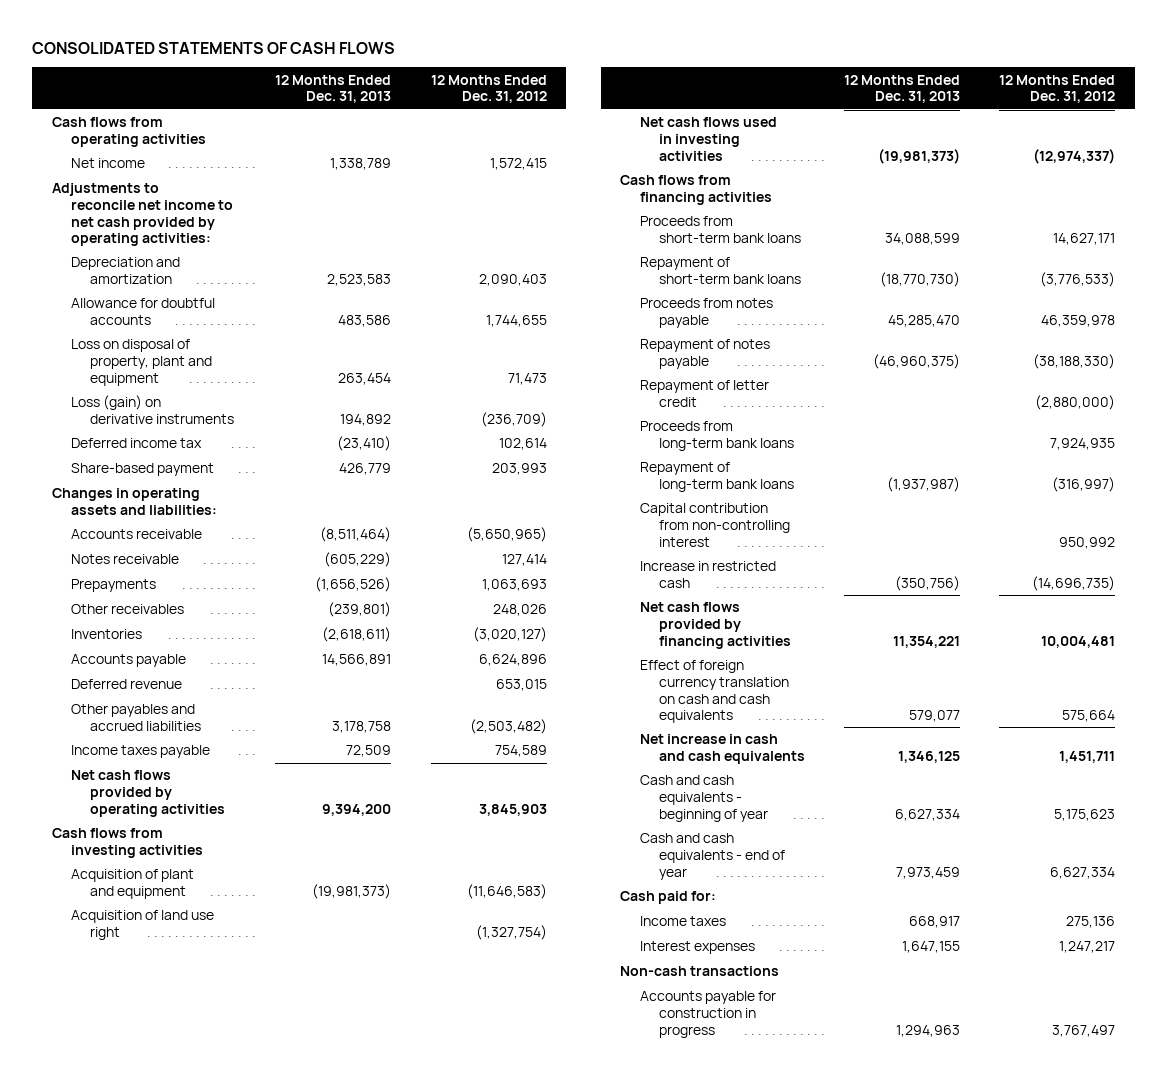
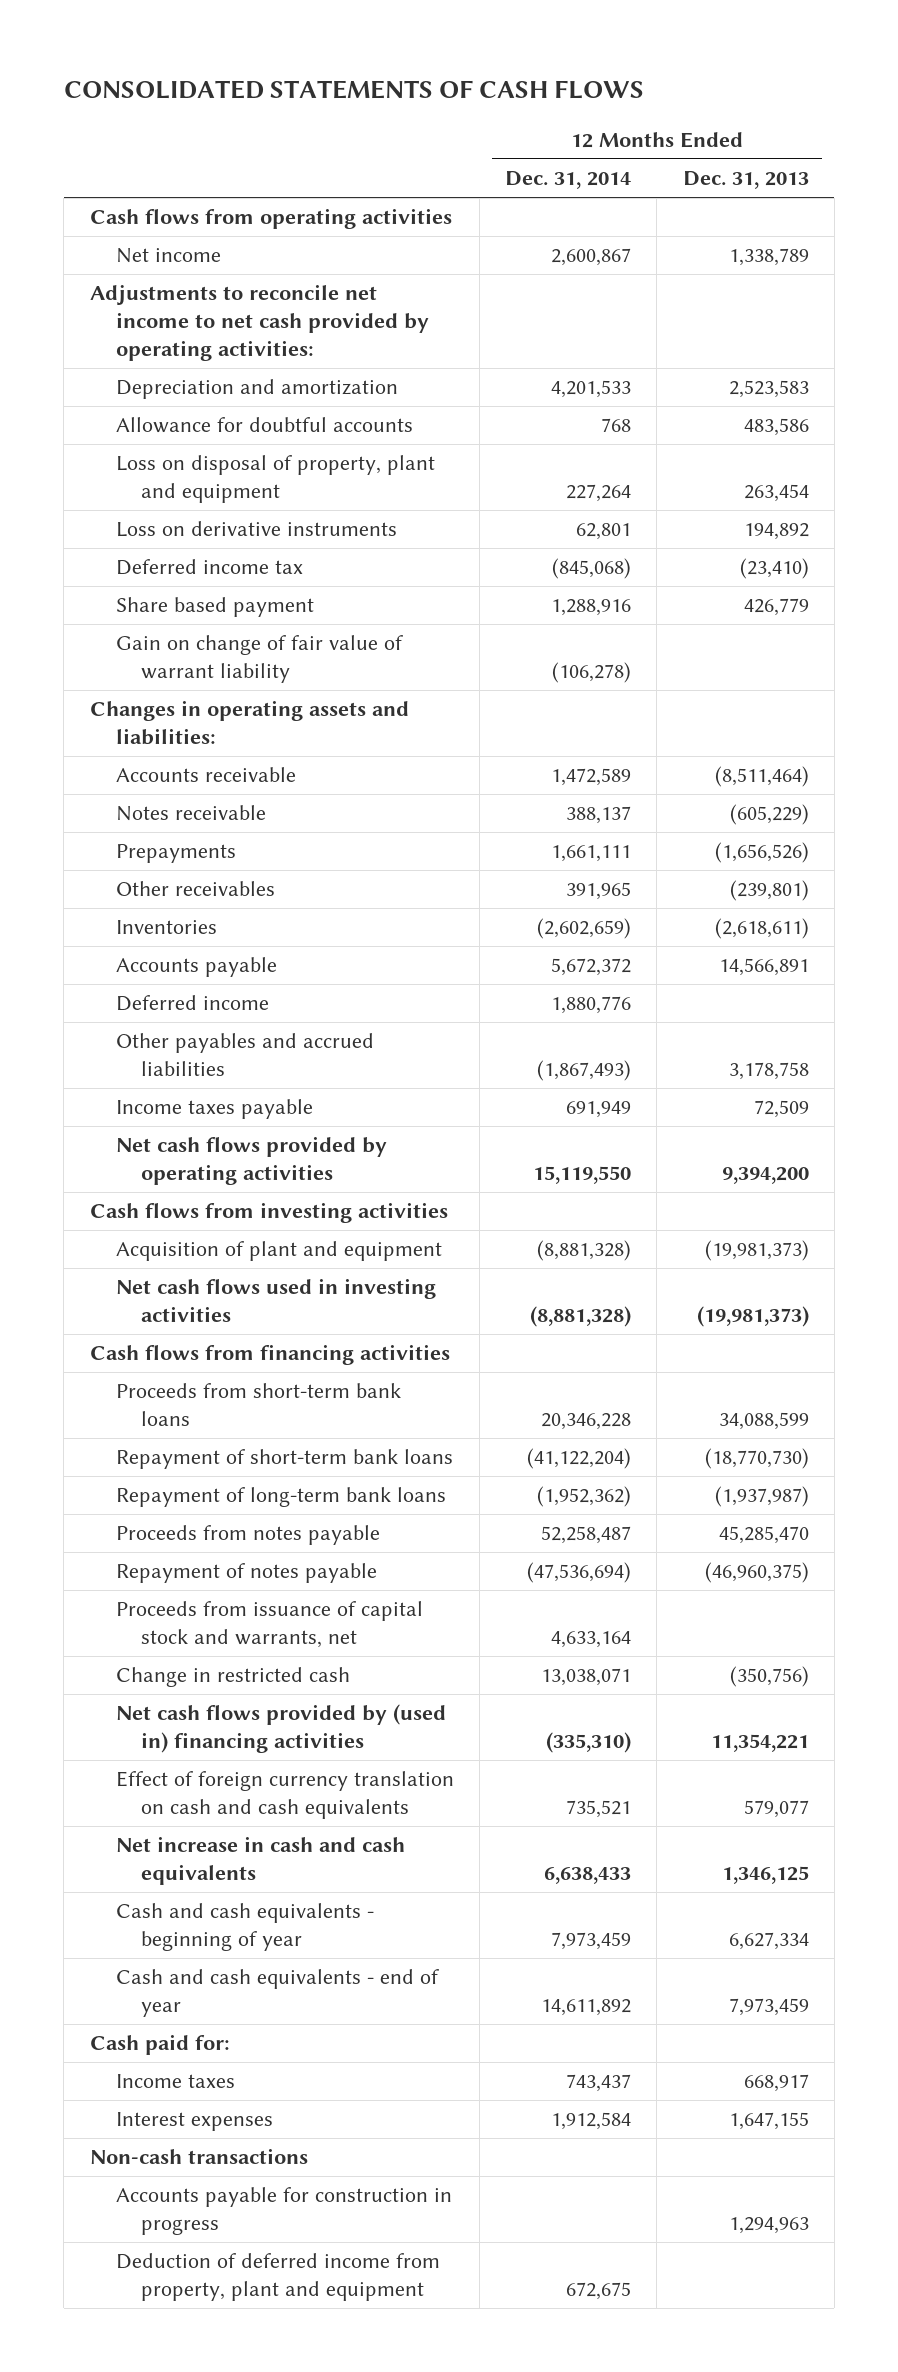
[430,74,547,104] 12 Months Ended Dec. 31, 2012 -> none
none -> [505,171,632,190] Dec. 31, 2014
[70,395,235,424] Loss (gain) on derivative instruments -> [115,521,397,538] Loss on derivative instruments
[70,463,214,477] Share-based payment -> [115,597,314,618] Share based payment
none -> [115,635,403,684] Gain on change of fair value of warrant liability
[70,679,182,690] Deferred revenue -> [115,995,269,1012] Deferred income
[70,910,214,940] Acquisition of land use right -> none
[639,462,795,492] Repayment of long-term bank loans -> [115,1487,446,1508] Repayment of long-term bank loans
[639,380,769,407] Repayment of letter credit -> none
[639,421,795,451] Proceeds from long-term bank loans -> none
[639,503,791,547] Capital contribution from non-controlling interest -> none
none -> [115,1601,423,1649] Proceeds from issuance of capital stock and warrants, net
[639,561,776,588] Increase in restricted cash -> [115,1667,350,1688] Change in restricted cash
[639,602,792,649] Net cash flows provided by financing activities -> [115,1704,446,1754] Net cash flows provided by (used in) financing activities
none -> [115,2253,440,2302] Deduction of deferred income from property, plant and equipment

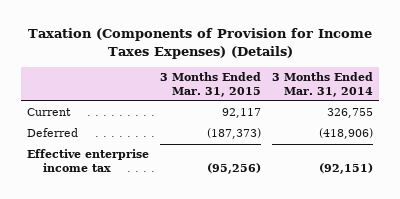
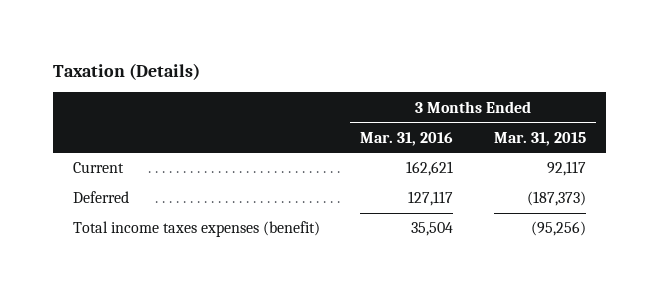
[28,28,373,59] Taxation (Components of Provision for Income Taxes Expenses) (Details) -> [53,63,201,81] Taxation (Details)
[272,72,374,97] 3 Months Ended Mar. 31, 2014 -> none
none -> [360,131,454,146] Mar. 31, 2016
[26,149,149,172] Effective enterprise income tax -> [73,221,321,238] Total income taxes expenses (benefit)

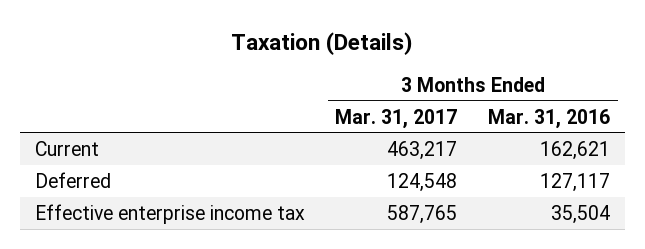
[493,131,586,146] Mar. 31, 2015 -> none
none -> [335,108,458,129] Mar. 31, 2017
[73,221,321,238] Total income taxes expenses (benefit) -> [34,203,305,224] Effective enterprise income tax

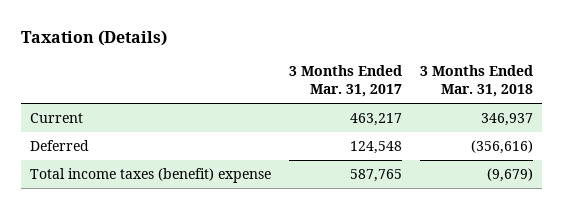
[488,108,611,129] Mar. 31, 2016 -> none
none -> [419,65,533,98] 3 Months Ended Mar. 31, 2018
[34,203,305,224] Effective enterprise income tax -> [30,168,272,184] Total income taxes (benefit) expense

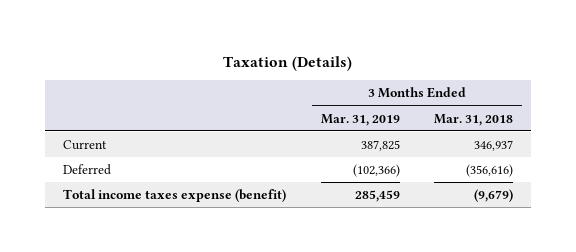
[289,65,403,98] 3 Months Ended Mar. 31, 2017 -> none
none -> [320,113,400,126] Mar. 31, 2019
[30,168,272,184] Total income taxes (benefit) expense -> [62,189,286,203] Total income taxes expense (benefit)

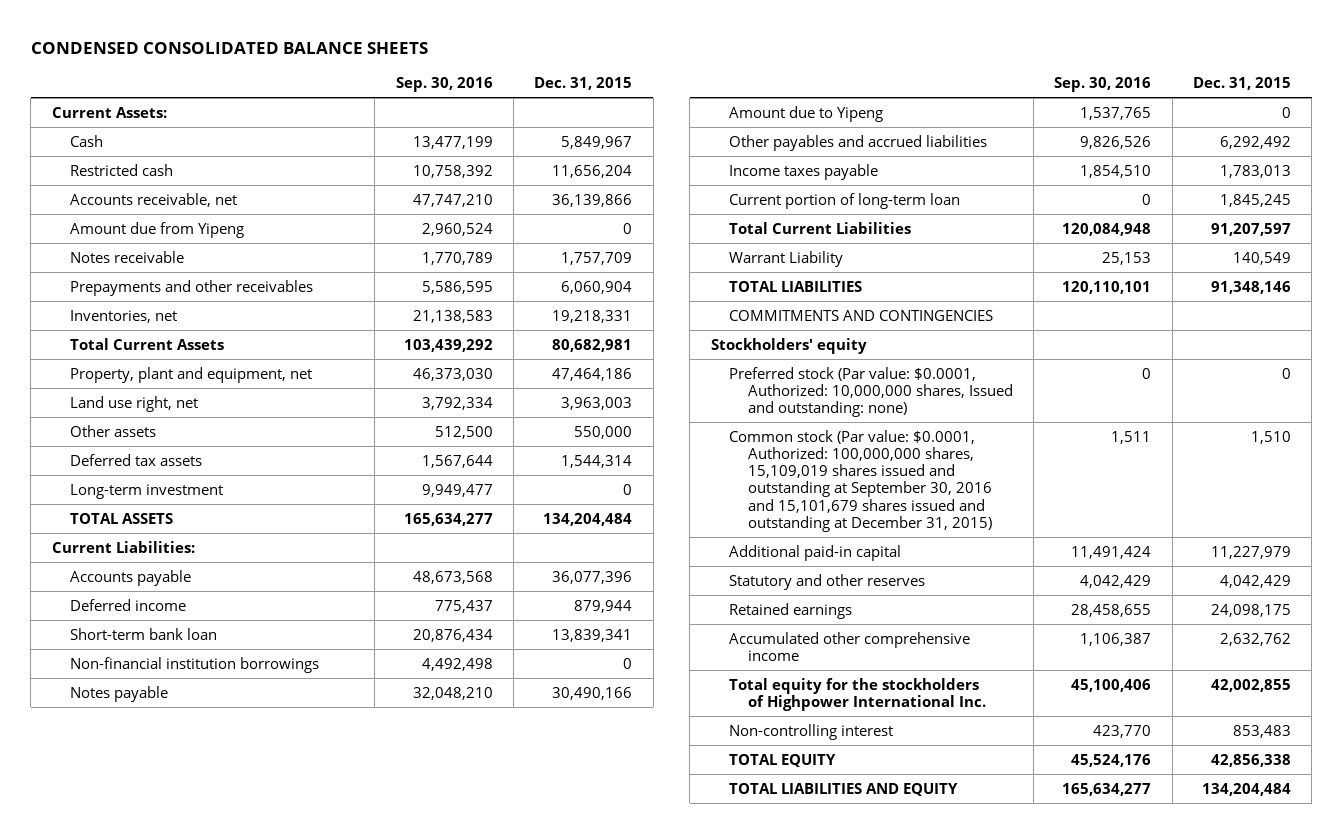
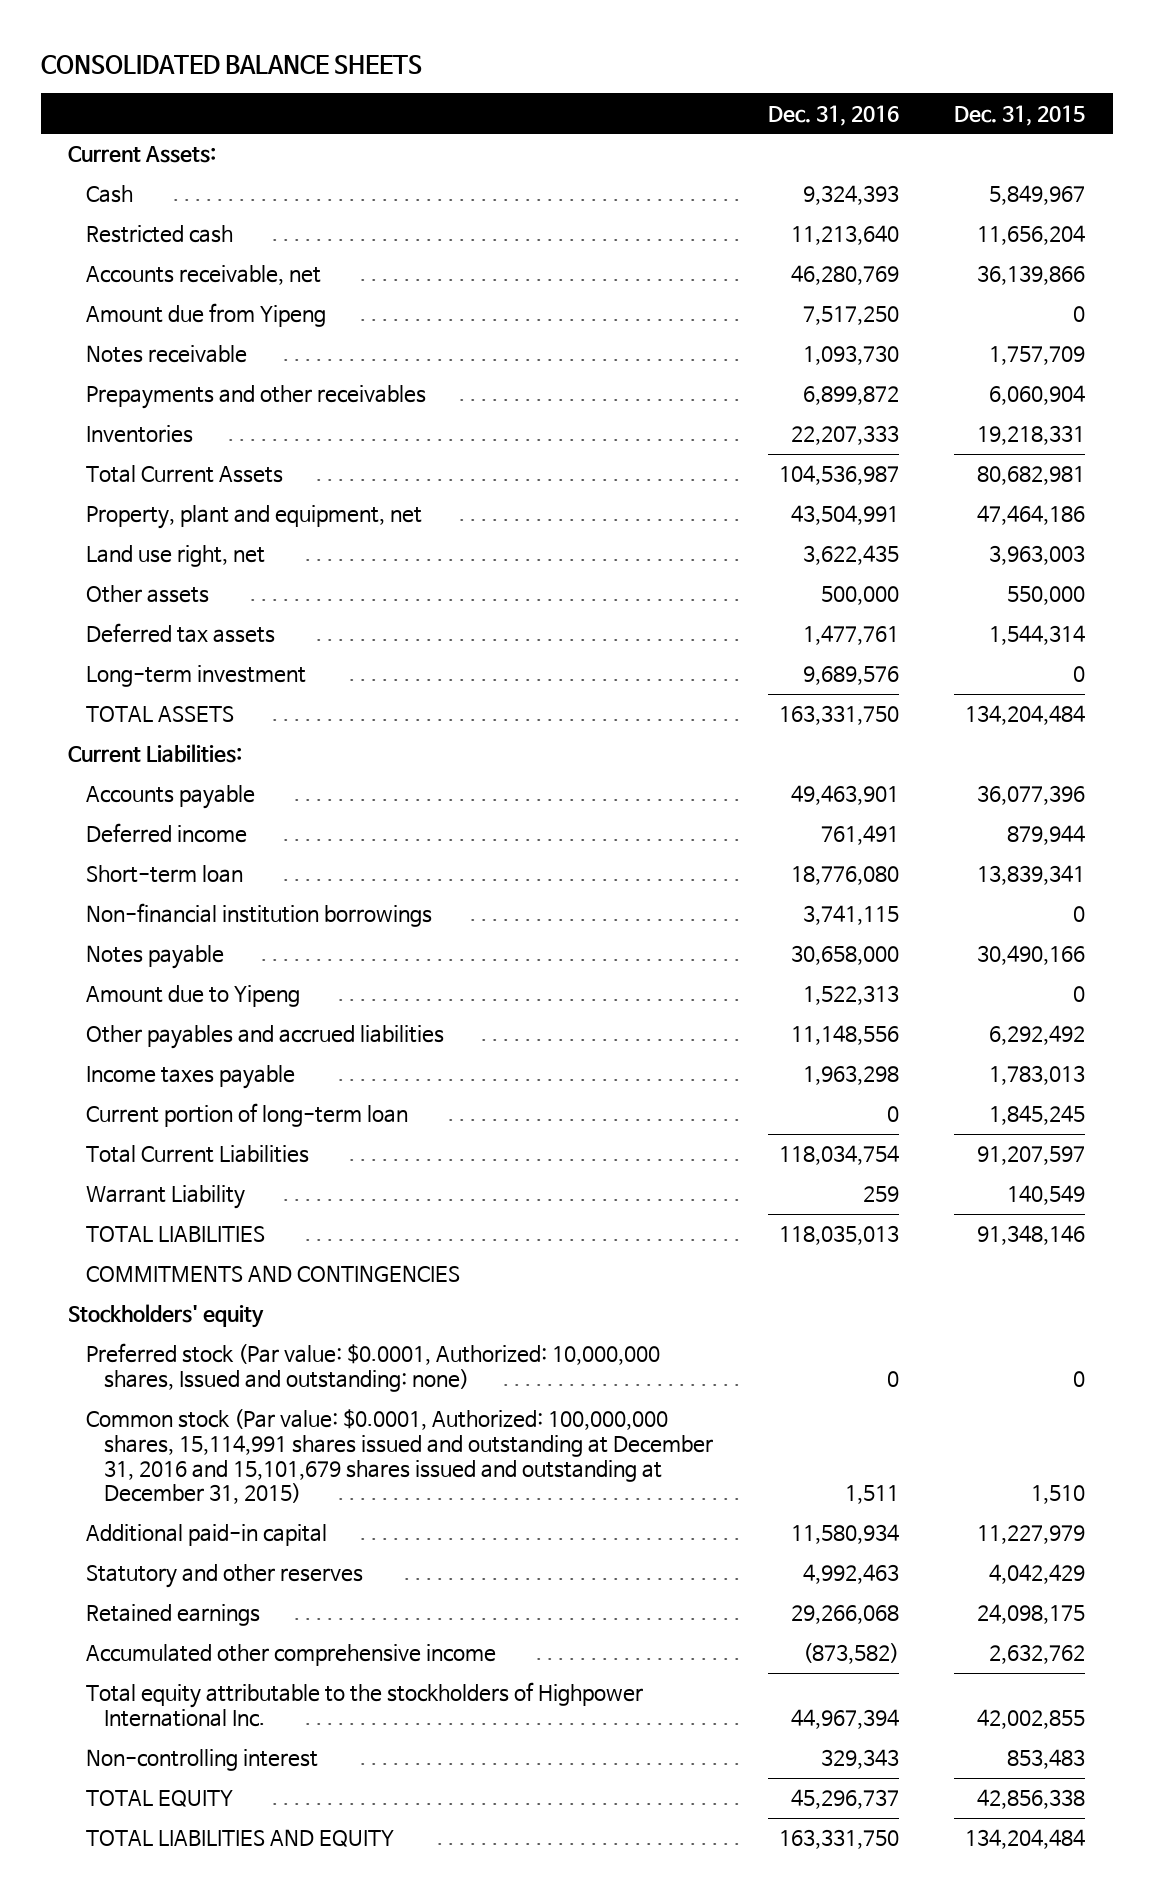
[30,41,428,54] CONDENSED CONSOLIDATED BALANCE SHEETS -> [40,54,422,74] CONSOLIDATED BALANCE SHEETS
[395,76,493,92] Sep. 30, 2016 -> none
none -> [768,104,900,126] Dec. 31, 2016
[70,309,178,323] Inventories, net -> [85,425,193,444] Inventories
[70,627,218,640] Short-term bank loan -> [85,865,243,884] Short-term loan
[729,429,992,532] Common stock (Par value: $0.0001, Authorized: 100,000,000 shares, 15,109,019 shares issued and outstanding at September 30, 2016 and 15,101,679 shares issued and outstanding at December 31, 2015) -> [85,1409,713,1505] Common stock (Par value: $0.0001, Authorized: 100,000,000 shares, 15,114,991 shares issued and outstanding at December 31, 2016 and 15,101,679 shares issued and outstanding at December 31, 2015)
[729,677,986,711] Total equity for the stockholders of Highpower International Inc. -> [85,1682,643,1727] Total equity attributable to the stockholders of Highpower International Inc.

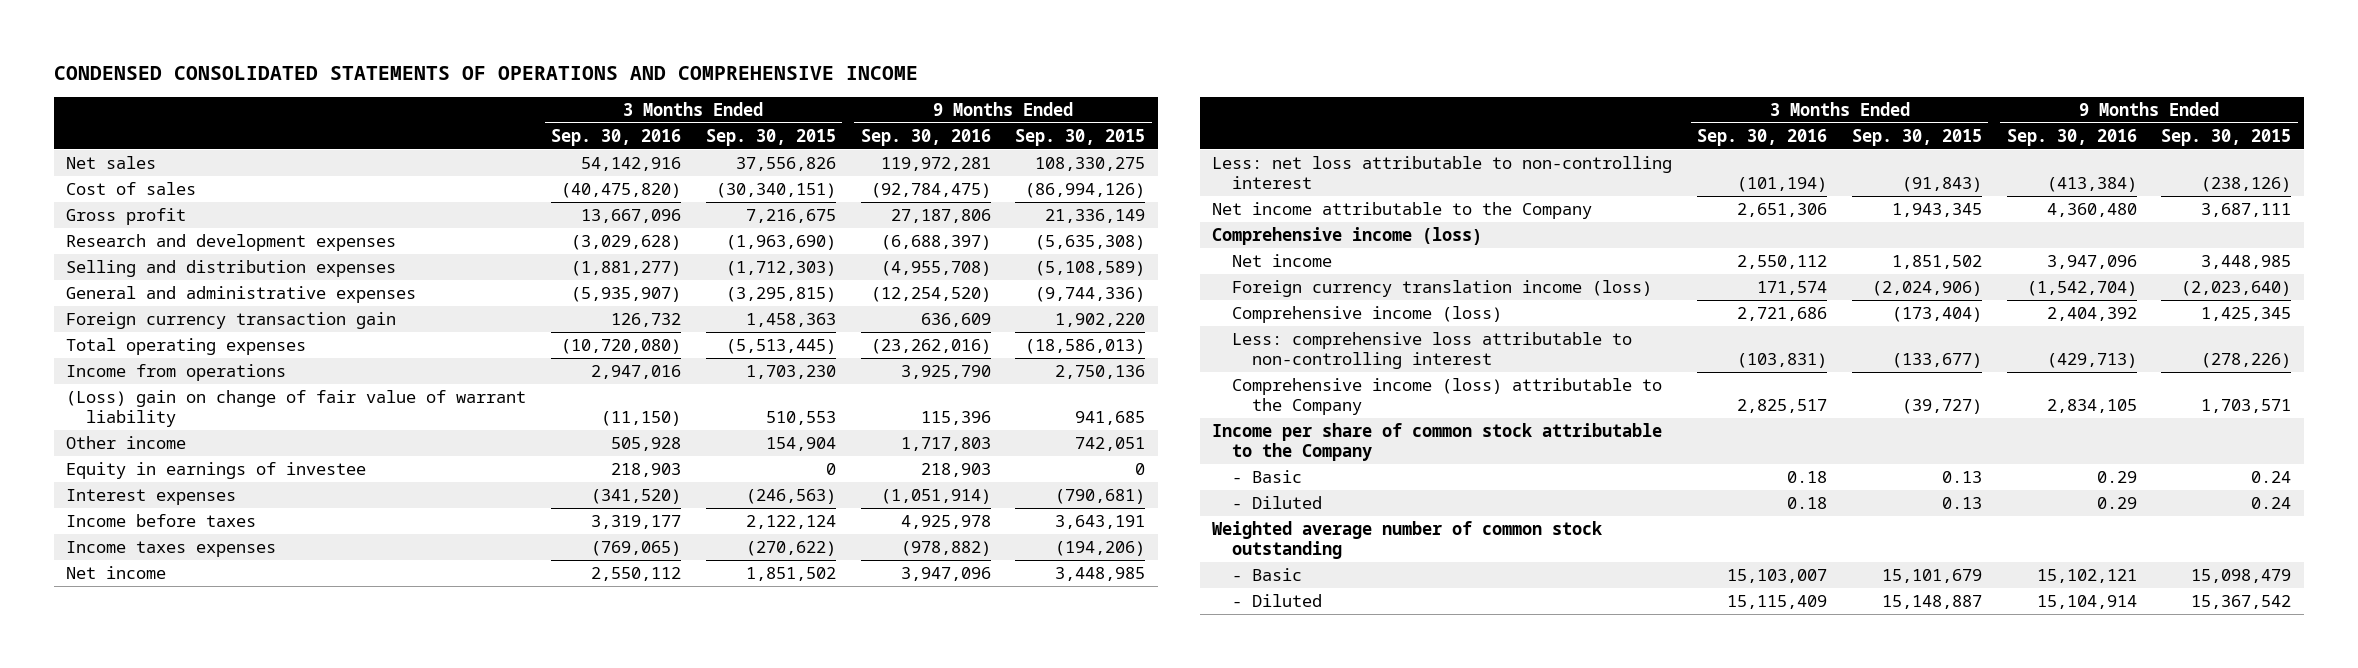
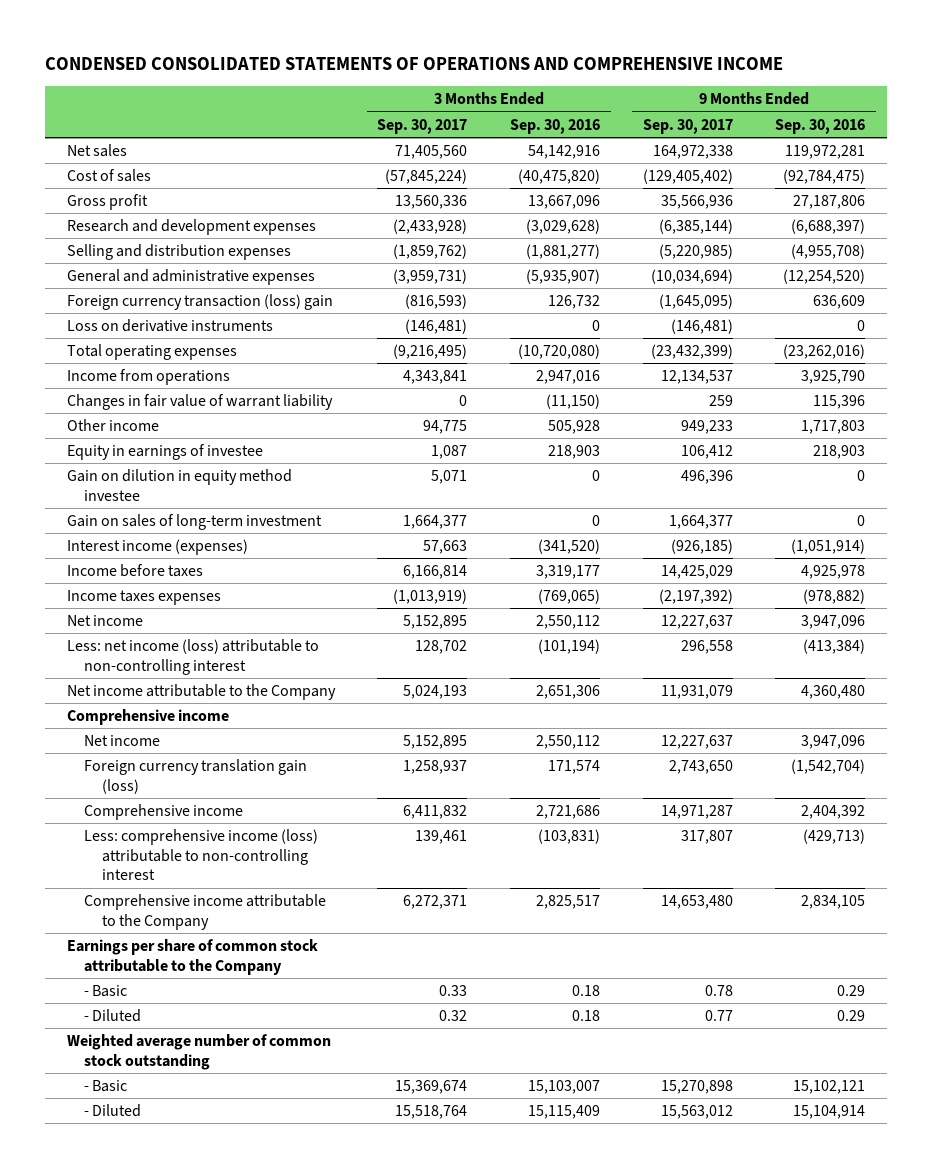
[705,129,836,147] Sep. 30, 2015 -> none
[1015,129,1146,147] Sep. 30, 2015 -> none
none -> [377,118,468,134] Sep. 30, 2017
none -> [642,118,733,134] Sep. 30, 2017
[66,312,397,330] Foreign currency transaction gain -> [66,294,333,311] Foreign currency transaction (loss) gain
none -> [66,319,273,333] Loss on derivative instruments
[66,390,527,427] (Loss) gain on change of fair value of warrant liability -> [66,394,333,411] Changes in fair value of warrant liability
none -> [66,469,292,501] Gain on dilution in equity method investee
none -> [66,514,322,531] Gain on sales of long-term investment
[66,489,237,506] Interest expenses -> [66,539,248,556] Interest income (expenses)
[1212,156,1673,189] Less: net loss attributable to non-controlling interest -> [66,639,319,675] Less: net income (loss) attributable to non-controlling interest
[1212,227,1483,246] Comprehensive income (loss) -> [66,709,229,726] Comprehensive income
[1232,280,1653,298] Foreign currency translation income (loss) -> [84,759,308,794] Foreign currency translation gain (loss)
[1232,306,1503,324] Comprehensive income (loss) -> [84,804,244,821] Comprehensive income
[1232,332,1633,369] Less: comprehensive loss attributable to non-controlling interest -> [84,829,319,881] Less: comprehensive income (loss) attributable to non-controlling interest
[1232,378,1663,415] Comprehensive income (loss) attributable to the Company -> [84,894,327,930] Comprehensive income attributable to the Company
[1212,423,1663,461] Income per share of common stock attributable to the Company -> [66,939,318,975] Earnings per share of common stock attributable to the Company

